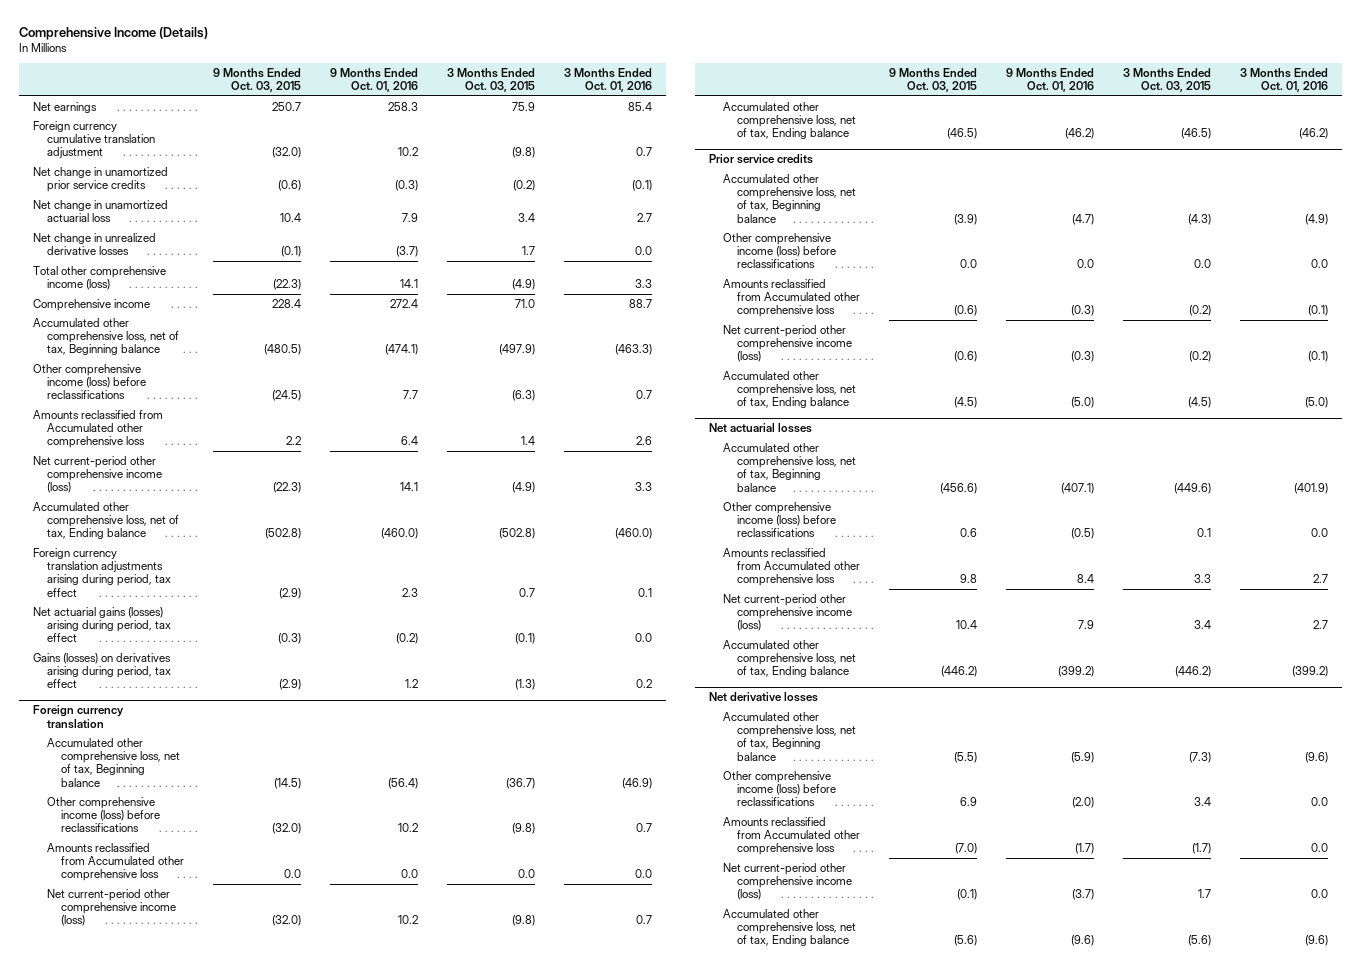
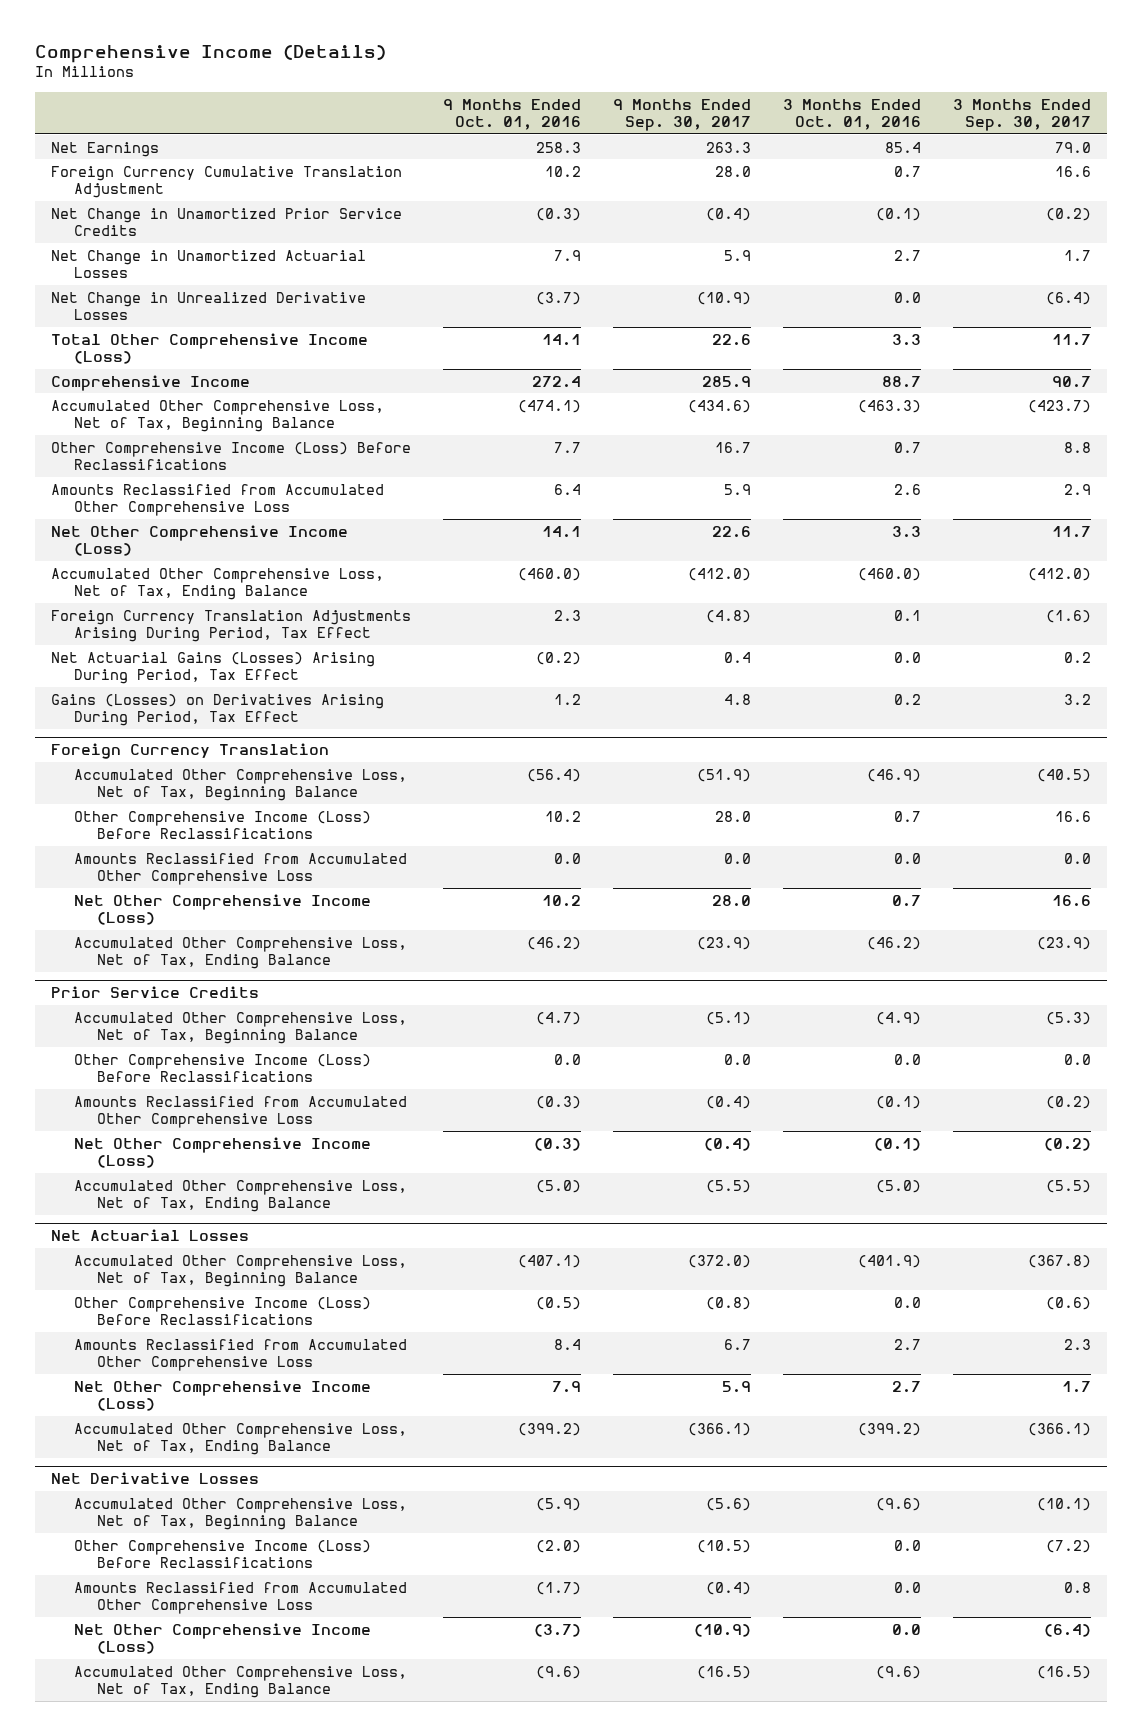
[212,68,301,93] 9 Months Ended Oct. 03, 2015 -> none
[446,68,535,93] 3 Months Ended Oct. 03, 2015 -> none
none -> [612,98,751,132] 9 Months Ended Sep. 30, 2017
none -> [952,98,1091,132] 3 Months Ended Sep. 30, 2017
[33,101,98,113] Net earnings -> [51,141,160,157] Net Earnings
[33,120,156,159] Foreign currency cumulative translation adjustment -> [51,165,403,199] Foreign Currency Cumulative Translation Adjustment
[33,166,169,193] Net change in unamortized prior service credits -> [51,207,403,237] Net Change in Unamortized Prior Service Credits
[33,199,169,223] Net change in unamortized actuarial loss -> [51,249,367,279] Net Change in Unamortized Actuarial Losses
[33,232,157,256] Net change in unrealized derivative losses -> [51,291,367,321] Net Change in Unrealized Derivative Losses
[33,265,167,291] Total other comprehensive income (loss) -> [51,332,369,365] Total Other Comprehensive Income (Loss)
[33,298,151,311] Comprehensive income -> [51,374,251,391] Comprehensive Income
[33,317,180,356] Accumulated other comprehensive loss, net of tax, Beginning balance -> [51,399,385,433] Accumulated Other Comprehensive Loss, Net of Tax, Beginning Balance
[33,363,147,400] Other comprehensive income (loss) before reclassifications -> [51,441,412,471] Other Comprehensive Income (Loss) Before Reclassifications
[33,409,164,449] Amounts reclassified from Accumulated other comprehensive loss -> [51,483,385,517] Amounts Reclassified from Accumulated Other Comprehensive Loss
[33,455,163,494] Net current-period other comprehensive income (loss) -> [51,524,349,557] Net Other Comprehensive Income (Loss)
[33,501,180,540] Accumulated other comprehensive loss, net of tax, Ending balance -> [51,567,385,601] Accumulated Other Comprehensive Loss, Net of Tax, Ending Balance
[33,547,172,597] Foreign currency translation adjustments arising during period, tax effect -> [51,609,412,643] Foreign Currency Translation Adjustments Arising During Period, Tax Effect
[33,606,172,643] Net actuarial gains (losses) arising during period, tax effect -> [51,651,376,685] Net Actuarial Gains (Losses) Arising During Period, Tax Effect
[33,652,172,689] Gains (losses) on derivatives arising during period, tax effect -> [51,693,385,727] Gains (Losses) on Derivatives Arising During Period, Tax Effect
[33,705,125,729] Foreign currency translation -> [51,743,330,760] Foreign Currency Translation
[47,737,180,787] Accumulated other comprehensive loss, net of tax, Beginning balance -> [74,768,408,802] Accumulated Other Comprehensive Loss, Net of Tax, Beginning Balance
[47,796,160,833] Other comprehensive income (loss) before reclassifications -> [74,810,372,840] Other Comprehensive Income (Loss) Before Reclassifications
[47,842,184,882] Amounts reclassified from Accumulated other comprehensive loss -> [74,852,408,886] Amounts Reclassified from Accumulated Other Comprehensive Loss
[47,888,176,927] Net current-period other comprehensive income (loss) -> [74,893,372,926] Net Other Comprehensive Income (Loss)
[722,101,856,140] Accumulated other comprehensive loss, net of tax, Ending balance -> [74,936,408,970] Accumulated Other Comprehensive Loss, Net of Tax, Ending Balance
[709,154,814,165] Prior service credits -> [51,986,260,999] Prior Service Credits
[722,173,856,223] Accumulated other comprehensive loss, net of tax, Beginning balance -> [74,1011,408,1045] Accumulated Other Comprehensive Loss, Net of Tax, Beginning Balance
[722,232,836,269] Other comprehensive income (loss) before reclassifications -> [74,1053,372,1083] Other Comprehensive Income (Loss) Before Reclassifications
[722,278,860,318] Amounts reclassified from Accumulated other comprehensive loss -> [74,1095,408,1129] Amounts Reclassified from Accumulated Other Comprehensive Loss
[722,324,852,363] Net current-period other comprehensive income (loss) -> [74,1136,372,1169] Net Other Comprehensive Income (Loss)
[722,370,856,409] Accumulated other comprehensive loss, net of tax, Ending balance -> [74,1179,408,1213] Accumulated Other Comprehensive Loss, Net of Tax, Ending Balance
[709,423,813,434] Net actuarial losses -> [51,1229,250,1242] Net Actuarial Losses
[722,442,856,492] Accumulated other comprehensive loss, net of tax, Beginning balance -> [74,1254,408,1288] Accumulated Other Comprehensive Loss, Net of Tax, Beginning Balance
[722,501,836,538] Other comprehensive income (loss) before reclassifications -> [74,1296,372,1326] Other Comprehensive Income (Loss) Before Reclassifications
[722,547,860,587] Amounts reclassified from Accumulated other comprehensive loss -> [74,1338,408,1372] Amounts Reclassified from Accumulated Other Comprehensive Loss
[722,593,852,632] Net current-period other comprehensive income (loss) -> [74,1379,372,1412] Net Other Comprehensive Income (Loss)
[722,639,856,678] Accumulated other comprehensive loss, net of tax, Ending balance -> [74,1422,408,1456] Accumulated Other Comprehensive Loss, Net of Tax, Ending Balance
[709,692,819,703] Net derivative losses -> [51,1472,260,1485] Net Derivative Losses
[722,711,856,761] Accumulated other comprehensive loss, net of tax, Beginning balance -> [74,1497,408,1531] Accumulated Other Comprehensive Loss, Net of Tax, Beginning Balance
[722,770,836,807] Other comprehensive income (loss) before reclassifications -> [74,1539,372,1569] Other Comprehensive Income (Loss) Before Reclassifications
[722,816,860,856] Amounts reclassified from Accumulated other comprehensive loss -> [74,1581,408,1615] Amounts Reclassified from Accumulated Other Comprehensive Loss
[722,862,852,901] Net current-period other comprehensive income (loss) -> [74,1622,372,1655] Net Other Comprehensive Income (Loss)
[722,908,856,947] Accumulated other comprehensive loss, net of tax, Ending balance -> [74,1665,408,1699] Accumulated Other Comprehensive Loss, Net of Tax, Ending Balance

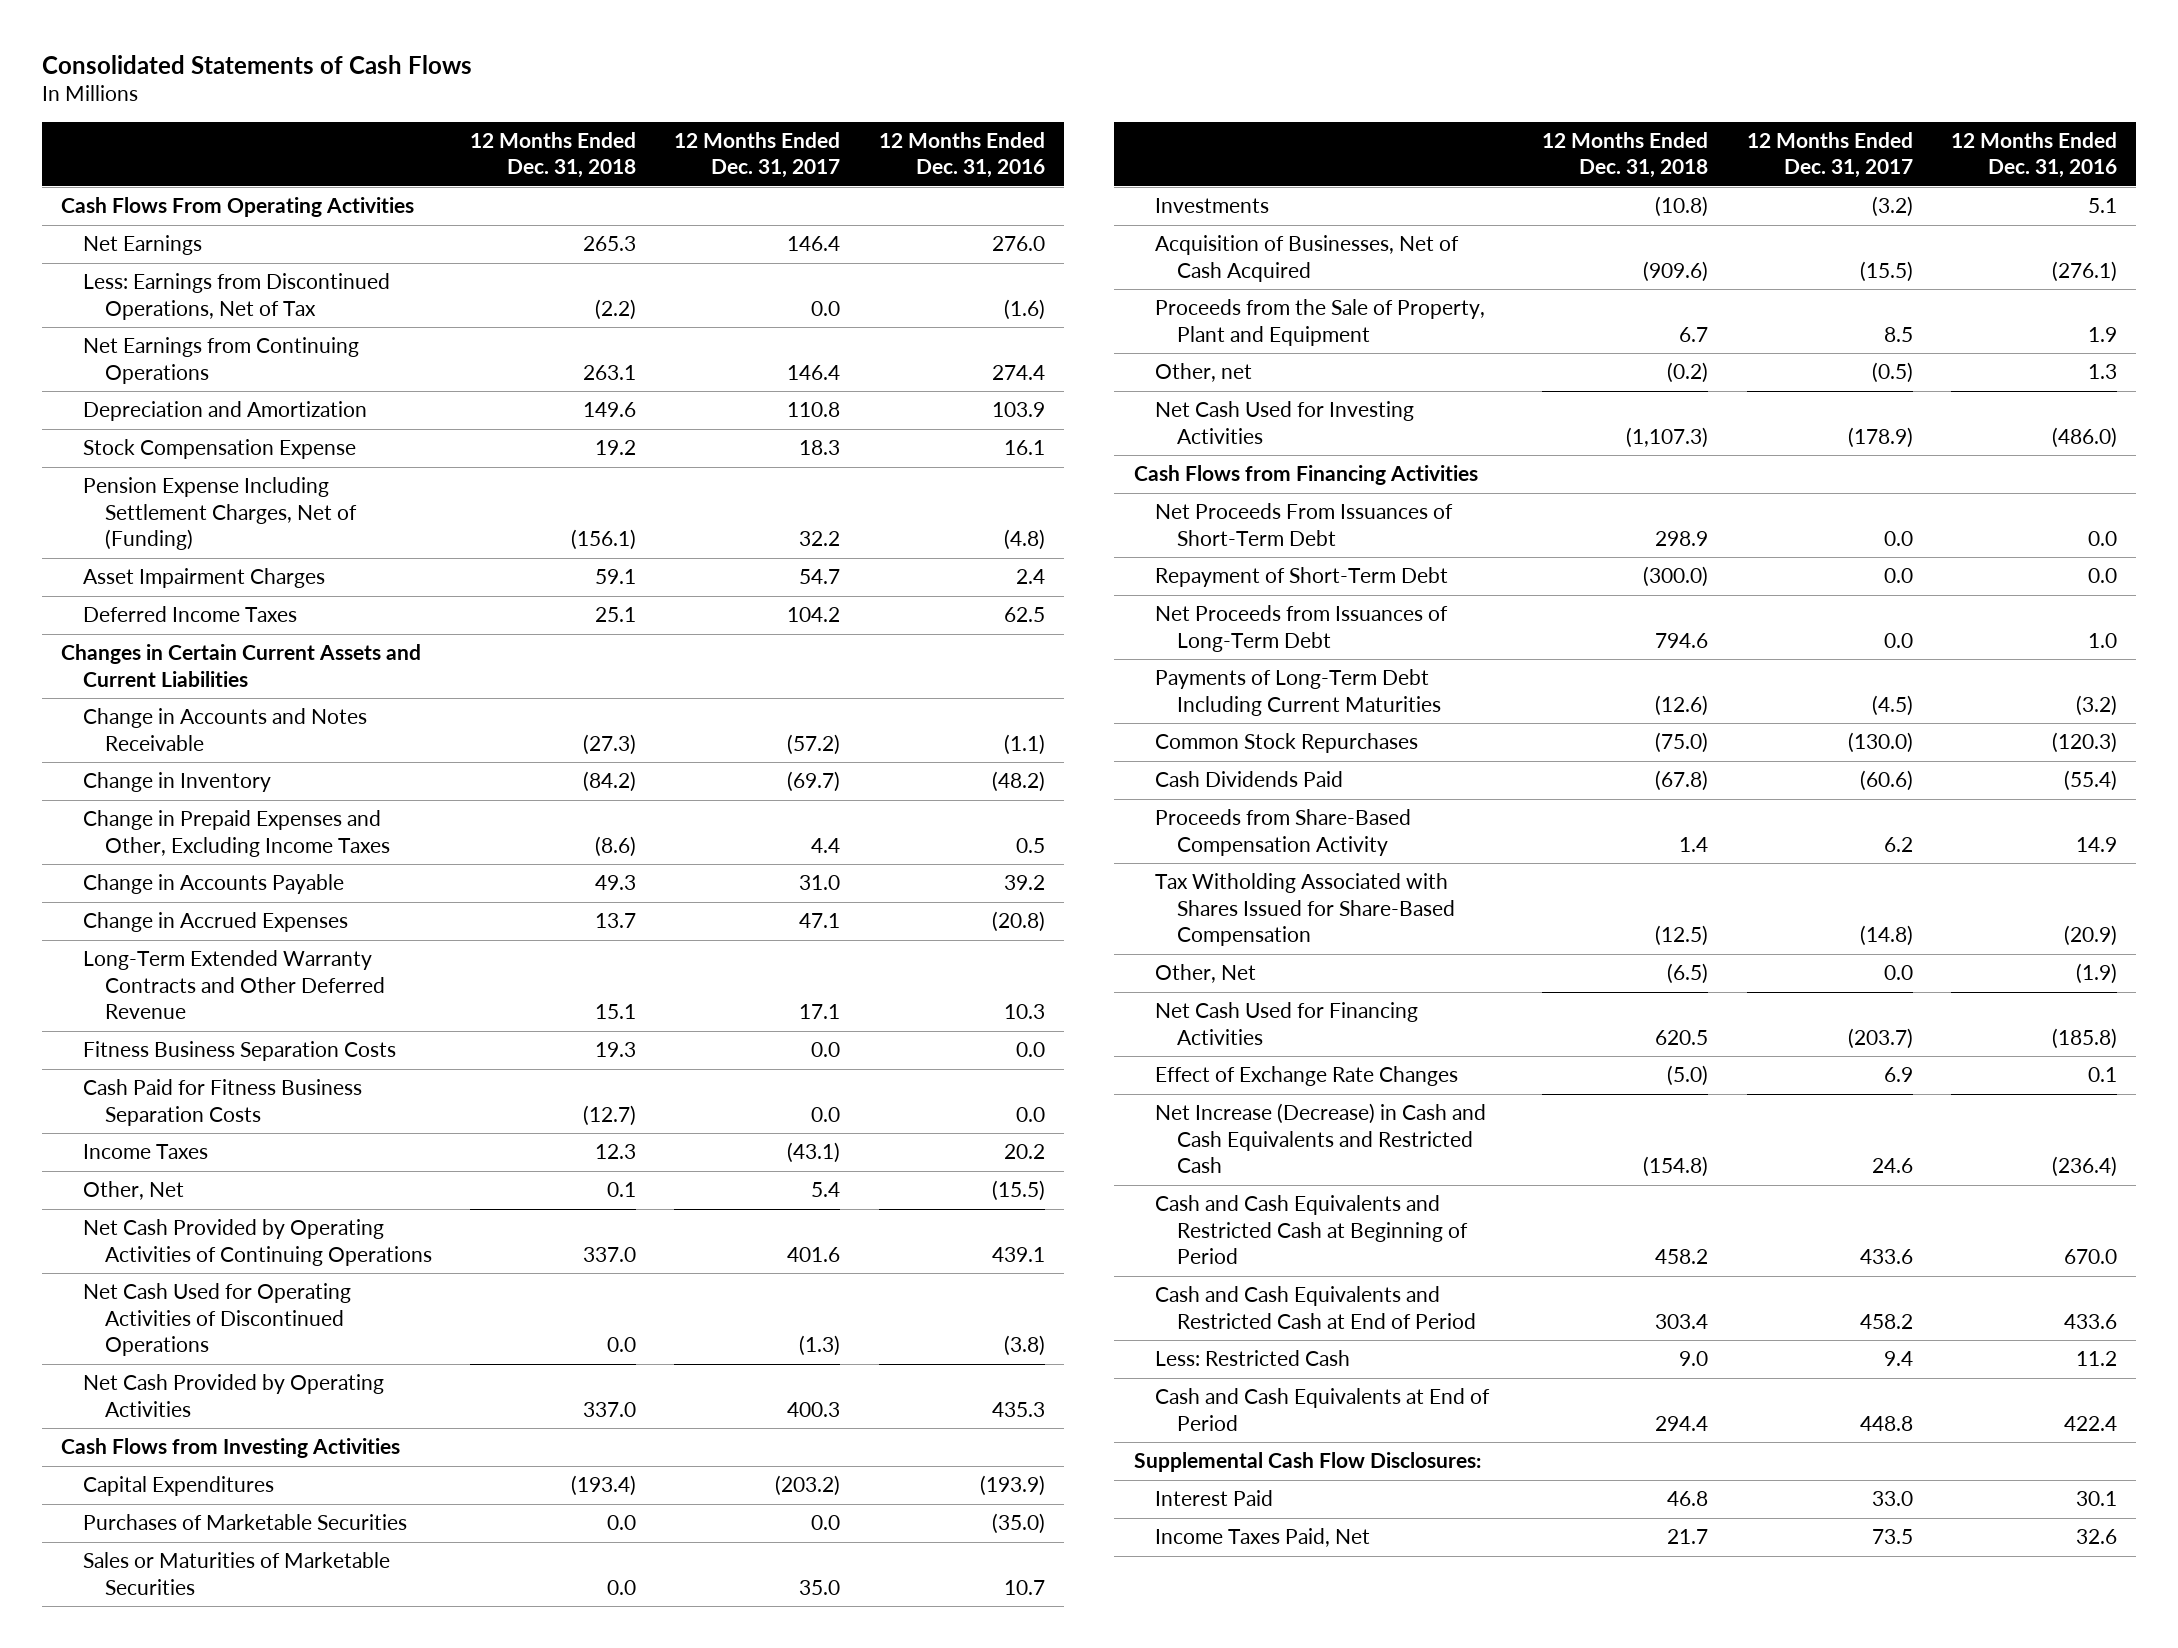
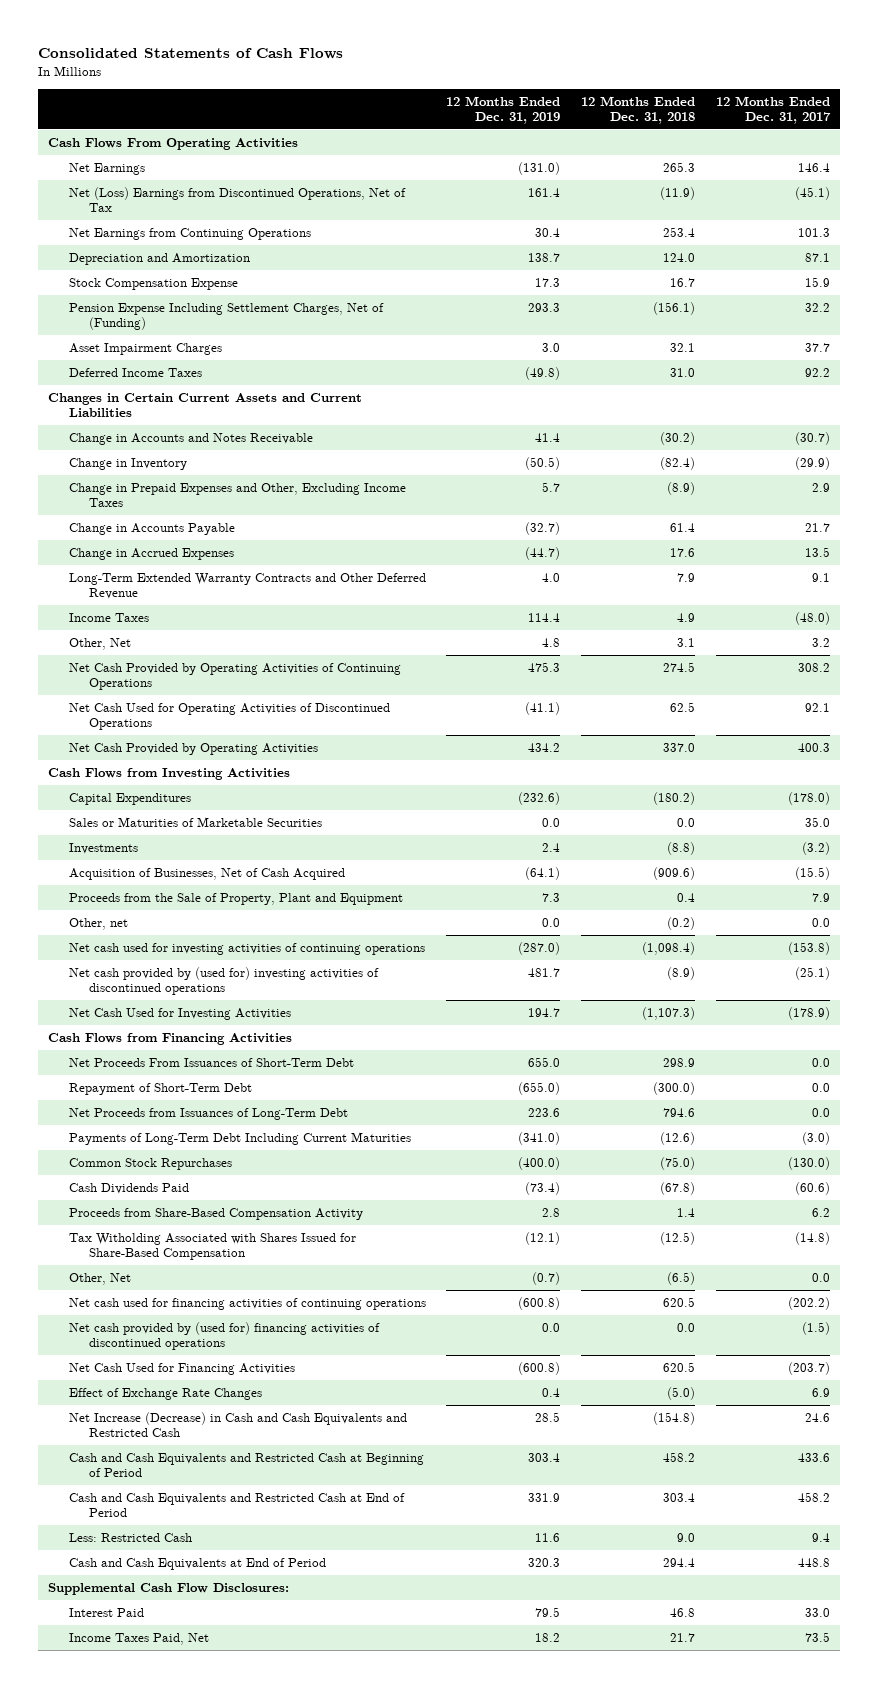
[878,131,1045,179] 12 Months Ended Dec. 31, 2016 -> none
none -> [446,95,561,125] 12 Months Ended Dec. 31, 2019
[83,273,391,320] Less: Earnings from Discontinued Operations, Net of Tax -> [68,186,406,213] Net (Loss) Earnings from Discontinued Operations, Net of Tax
[595,298,637,320] (2.2) -> [660,186,696,200] (11.9)
[811,300,841,316] 0.0 -> [794,186,830,200] (45.1)
[583,364,637,380] 263.1 -> [663,226,696,237] 253.4
[787,364,841,380] 146.4 -> [797,227,830,237] 101.3
[583,402,637,418] 149.6 -> [663,252,696,262] 124.0
[787,402,841,418] 110.8 -> [804,252,830,262] 87.1
[595,440,637,456] 19.2 -> [670,277,696,287] 16.7
[799,440,841,456] 18.3 -> [804,276,830,287] 15.9
[595,569,637,585] 59.1 -> [670,342,696,352] 32.1
[799,569,841,585] 54.7 -> [804,342,830,352] 37.7
[595,607,637,623] 25.1 -> [670,367,696,377] 31.0
[787,607,841,623] 104.2 -> [804,367,830,377] 92.2
[83,1041,397,1062] Fitness Business Separation Costs -> none
[83,1079,363,1126] Cash Paid for Fitness Business Separation Costs -> none
[583,733,637,755] (27.3) -> [660,431,696,445] (30.2)
[787,733,841,755] (57.2) -> [794,431,830,445] (30.7)
[583,771,637,793] (84.2) -> [660,456,696,470] (82.4)
[787,771,841,793] (69.7) -> [794,456,830,470] (29.9)
[595,835,637,857] (8.6) -> [667,481,696,495] (8.9)
[811,837,841,853] 4.4 -> [811,482,830,492] 2.9
[595,875,637,891] 49.3 -> [670,522,696,532] 61.4
[799,875,841,891] 31.0 -> [804,522,830,532] 21.7
[595,913,637,929] 13.7 -> [670,547,696,557] 17.6
[799,913,841,929] 47.1 -> [804,546,830,557] 13.5
[595,1004,637,1020] 15.1 -> [677,572,696,582] 7.9
[799,1004,841,1020] 17.1 -> [811,572,830,582] 9.1
[595,1144,637,1160] 12.3 -> [677,612,696,622] 4.9
[787,1142,841,1164] (43.1) -> [794,611,830,625] (48.0)
[607,1182,637,1198] 0.1 -> [677,637,696,647] 3.1
[811,1182,841,1198] 5.4 -> [811,637,830,647] 3.2
[583,1246,637,1262] 337.0 -> [663,661,696,672] 274.5
[787,1246,841,1262] 401.6 -> [797,662,830,672] 308.2
[607,1337,637,1353] 0.0 -> [670,701,696,712] 62.5
[799,1335,841,1357] (1.3) -> [804,702,830,712] 92.1
[83,1514,408,1531] Purchases of Marketable Securities -> none
[571,1475,637,1497] (193.4) -> [653,791,696,805] (180.2)
[775,1475,841,1497] (203.2) -> [787,791,830,805] (178.0)
[1655,196,1709,218] (10.8) -> [667,841,696,855] (8.8)
[1679,326,1709,342] 6.7 -> [677,892,696,902] 0.4
[1883,326,1913,342] 8.5 -> [811,892,830,902] 7.9
[1871,362,1913,384] (0.5) -> [811,917,830,927] 0.0
none -> [68,942,425,955] Net cash used for investing activities of continuing operations
none -> [68,966,379,996] Net cash provided by (used for) investing activities of discontinued operations
[1871,694,1913,716] (4.5) -> [801,1131,830,1145] (3.0)
none -> [68,1297,426,1310] Net cash used for financing activities of continuing operations
none -> [68,1321,380,1351] Net cash provided by (used for) financing activities of discontinued operations

